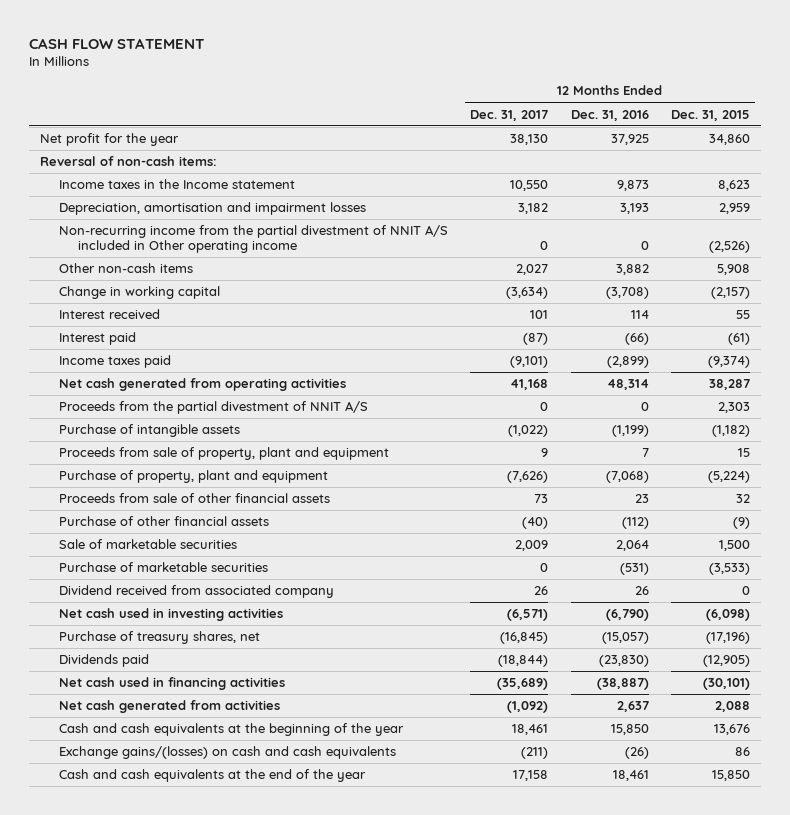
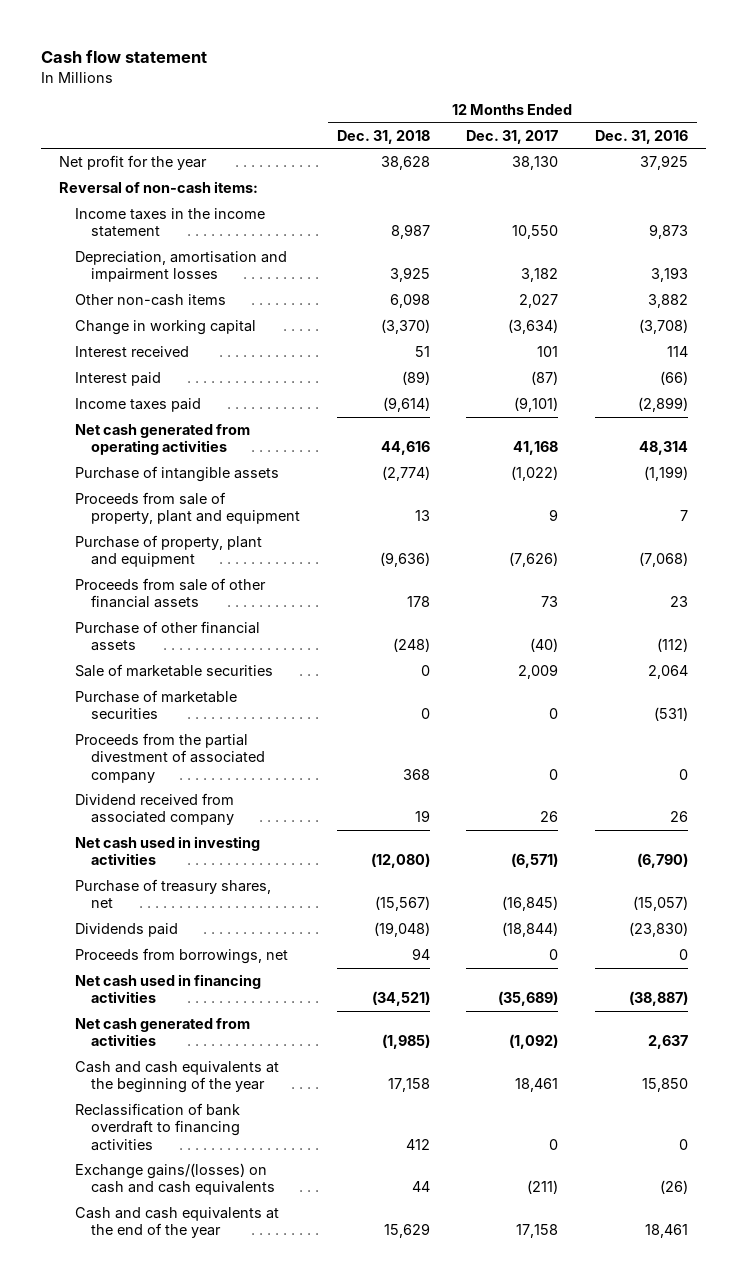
[29,38,205,50] CASH FLOW STATEMENT -> [40,50,207,64] Cash flow statement
[670,109,750,121] Dec. 31, 2015 -> none
none -> [336,129,430,144] Dec. 31, 2018
[58,179,295,190] Income taxes in the Income statement -> [75,208,266,238] Income taxes in the income statement
[58,225,448,254] Non-recurring income from the partial divestment of NNIT A/S included in Other operating income -> none
[58,401,368,415] Proceeds from the partial divestment of NNIT A/S -> none
none -> [75,733,266,783] Proceeds from the partial divestment of associated company
none -> [75,948,289,965] Proceeds from borrowings, net
none -> [75,1103,241,1151] Reclassification of bank overdraft to financing activities

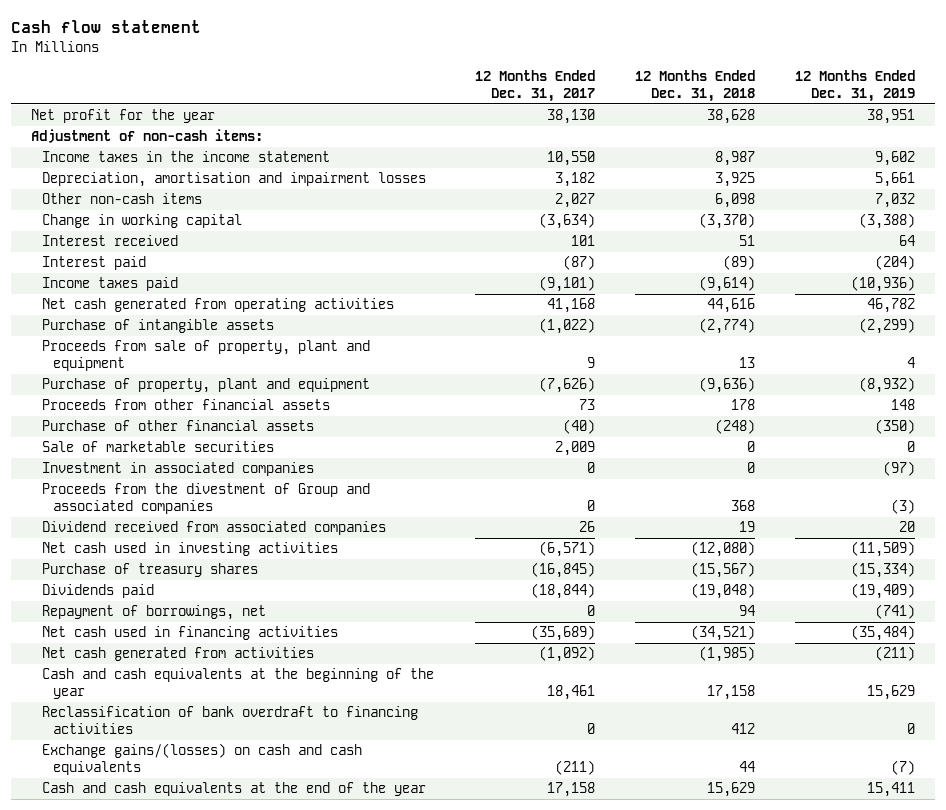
[594,129,688,144] Dec. 31, 2016 -> none
none -> [794,70,915,103] 12 Months Ended Dec. 31, 2019
[59,181,259,194] Reversal of non-cash items: -> [31,129,264,144] Adjustment of non-cash items:
[75,578,267,609] Proceeds from sale of other financial assets -> [42,399,331,411] Proceeds from other financial assets
[75,690,238,720] Purchase of marketable securities -> none
none -> [42,462,315,477] Investment in associated companies
[75,733,266,783] Proceeds from the partial divestment of associated company -> [42,483,371,515] Proceeds from the divestment of Group and associated companies
[75,793,235,826] Dividend received from associated company -> [42,521,387,536] Dividend received from associated companies
[75,879,272,909] Purchase of treasury shares, net -> [42,563,259,578] Purchase of treasury shares
[75,948,289,965] Proceeds from borrowings, net -> none
none -> [42,605,267,621] Repayment of borrowings, net

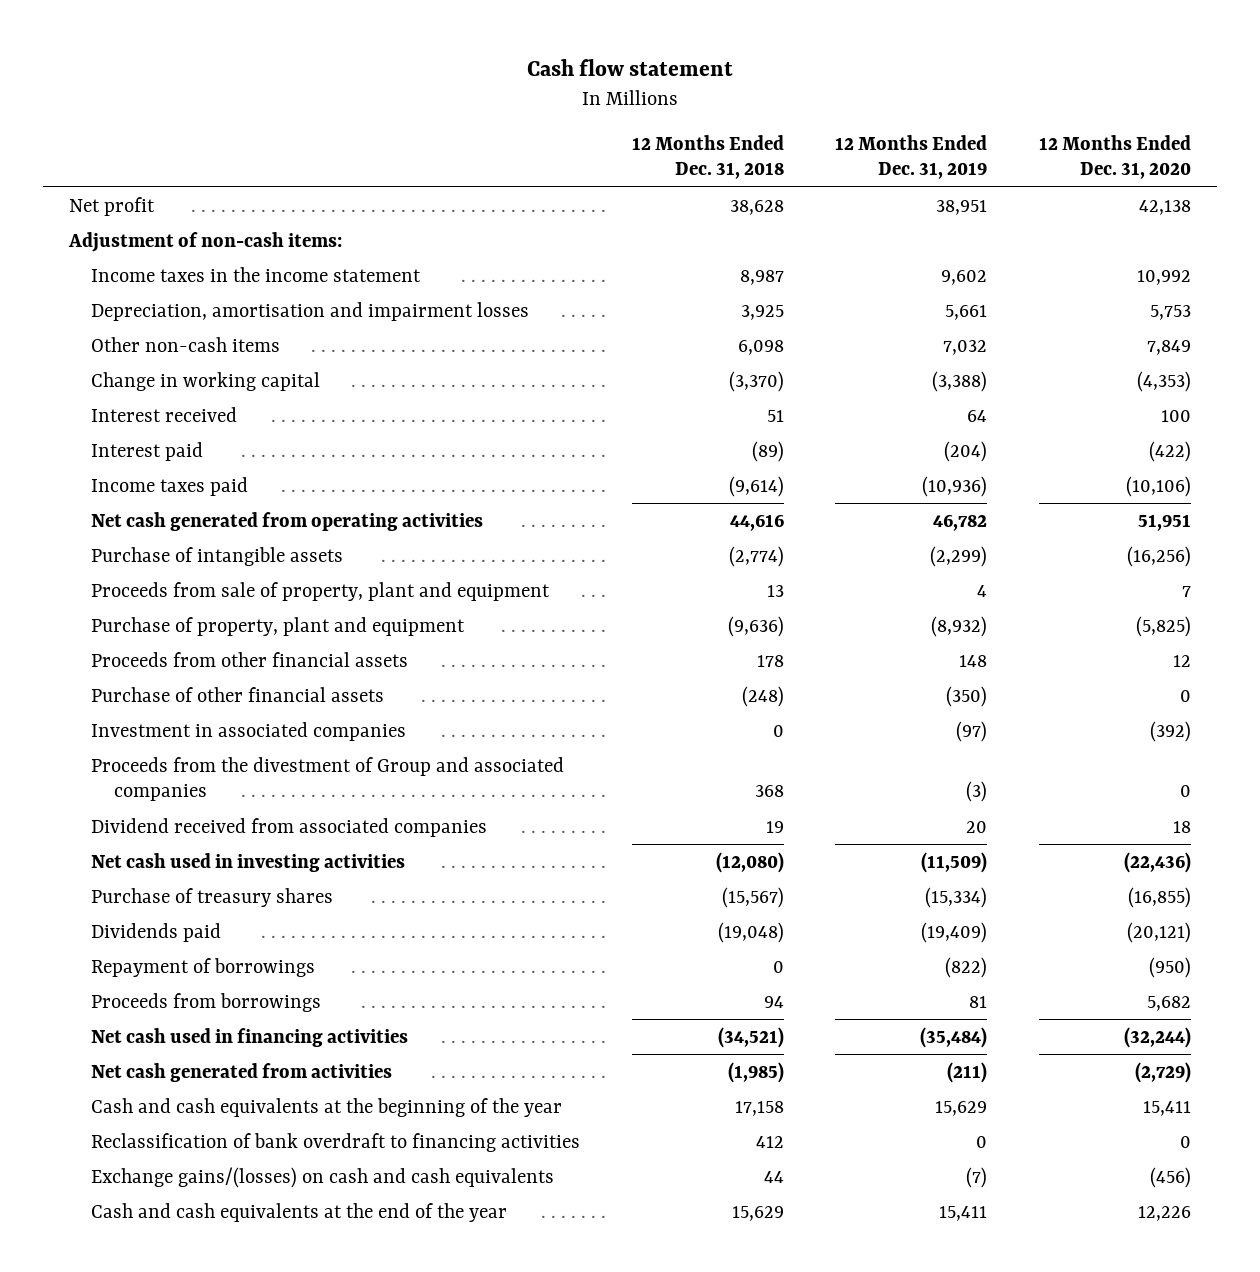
[474,70,595,103] 12 Months Ended Dec. 31, 2017 -> none
none -> [1038,134,1191,180] 12 Months Ended Dec. 31, 2020
[31,109,216,124] Net profit for the year -> [68,196,155,216] Net profit
[42,441,275,453] Sale of marketable securities -> none
[42,605,267,621] Repayment of borrowings, net -> [91,957,316,977] Repayment of borrowings
[738,605,755,617] 94 -> [772,960,784,973] 0
[874,604,915,620] (741) -> [945,956,988,978] (822)
none -> [91,992,322,1012] Proceeds from borrowings

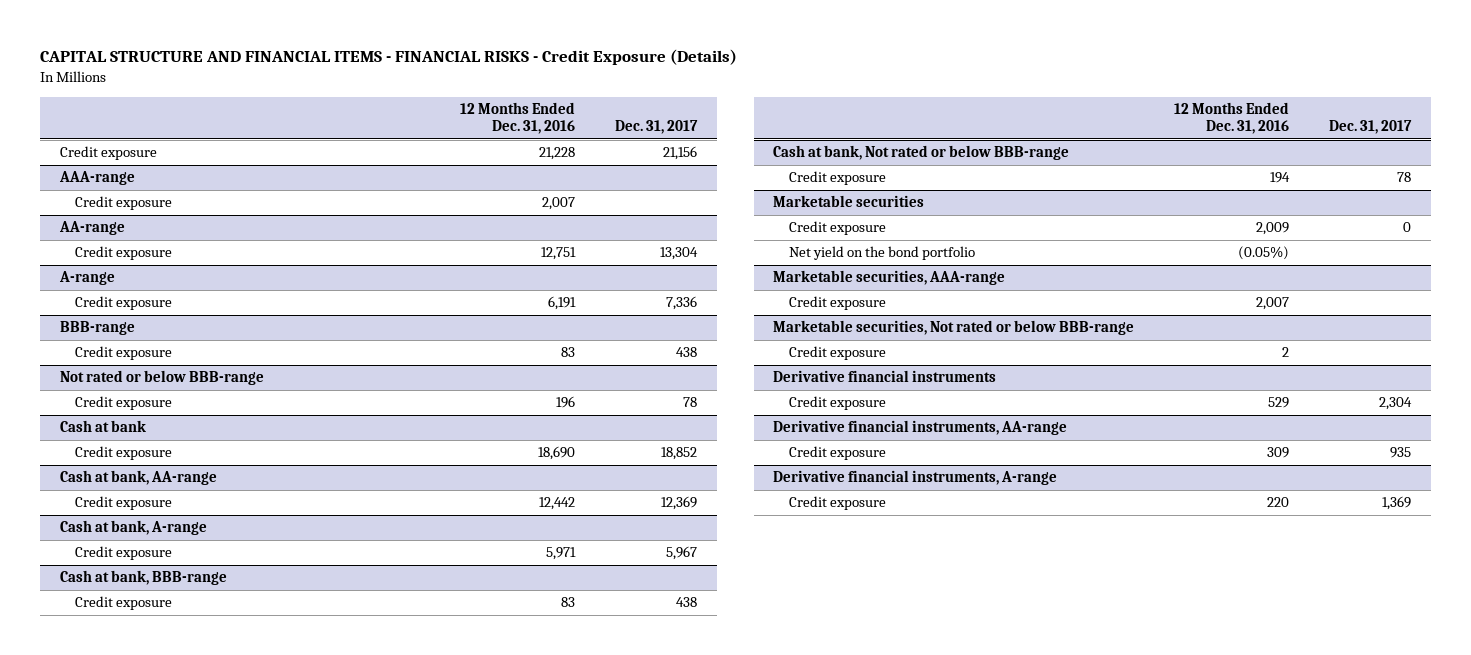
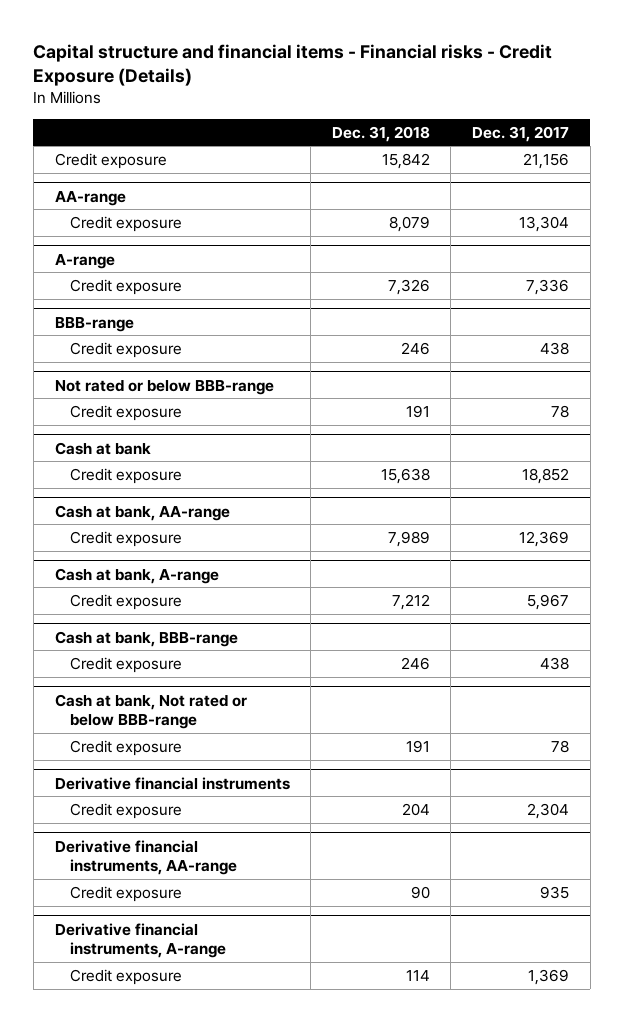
[39,49,737,66] CAPITAL STRUCTURE AND FINANCIAL ITEMS - FINANCIAL RISKS - Credit Exposure (Details) -> [33,43,553,87] Capital structure and financial items - Financial risks - Credit Exposure (Details)
[460,102,576,134] 12 Months Ended Dec. 31, 2016 -> none
none -> [331,125,430,142] Dec. 31, 2018
[58,171,135,186] AAA-range -> none
[75,196,173,211] Credit exposure -> none
[773,195,925,208] Marketable securities -> none
[788,221,886,236] Credit exposure -> none
[788,246,975,261] Net yield on the bond portfolio -> none
[773,270,1006,286] Marketable securities, AAA-range -> none
[788,296,886,311] Credit exposure -> none
[773,320,1135,336] Marketable securities, Not rated or below BBB-range -> none
[788,346,886,361] Credit exposure -> none

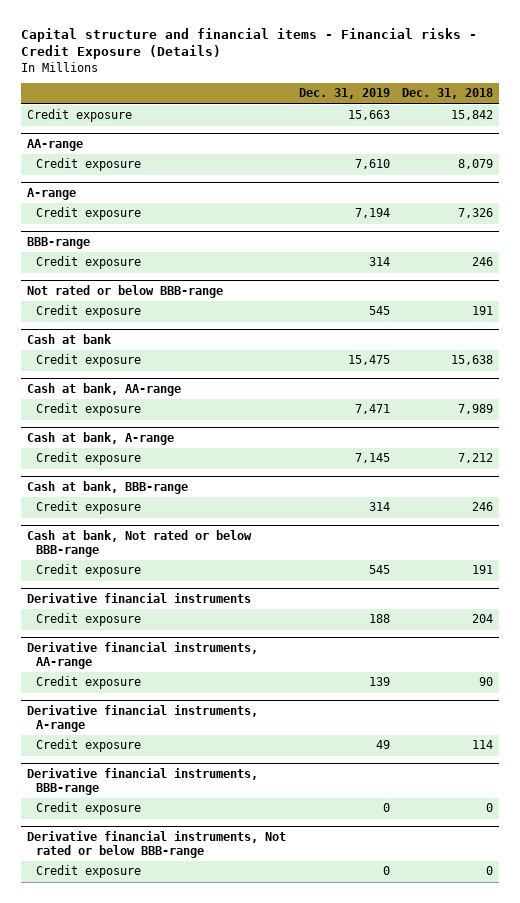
[472,125,570,142] Dec. 31, 2017 -> none
none -> [298,88,390,100] Dec. 31, 2019
none -> [27,767,259,796] Derivative financial instruments, BBB-range
none -> [36,802,142,816] Credit exposure
none -> [27,830,287,859] Derivative financial instruments, Not rated or below BBB-range
none -> [36,865,142,879] Credit exposure

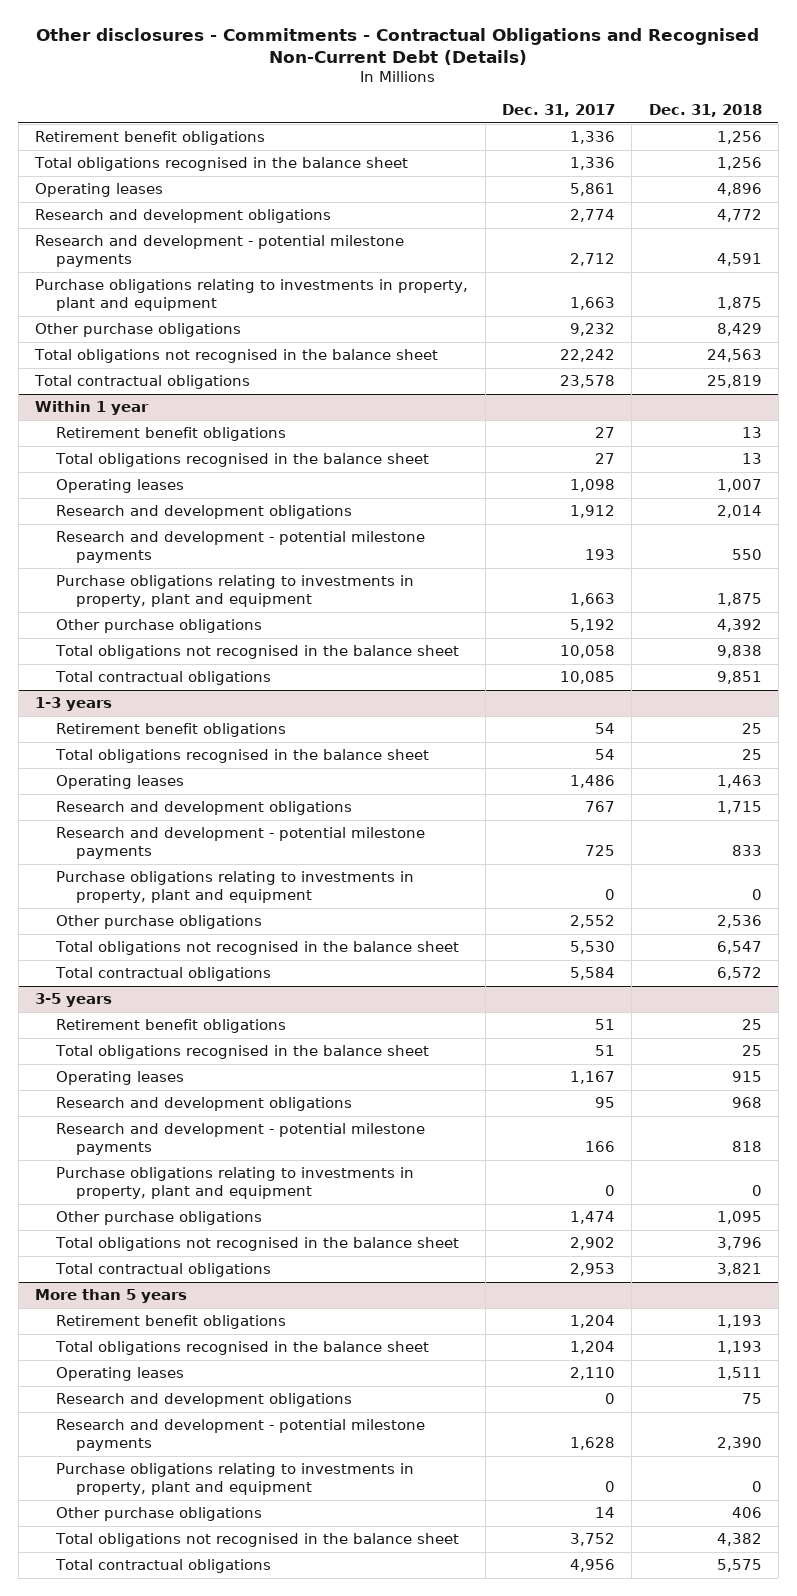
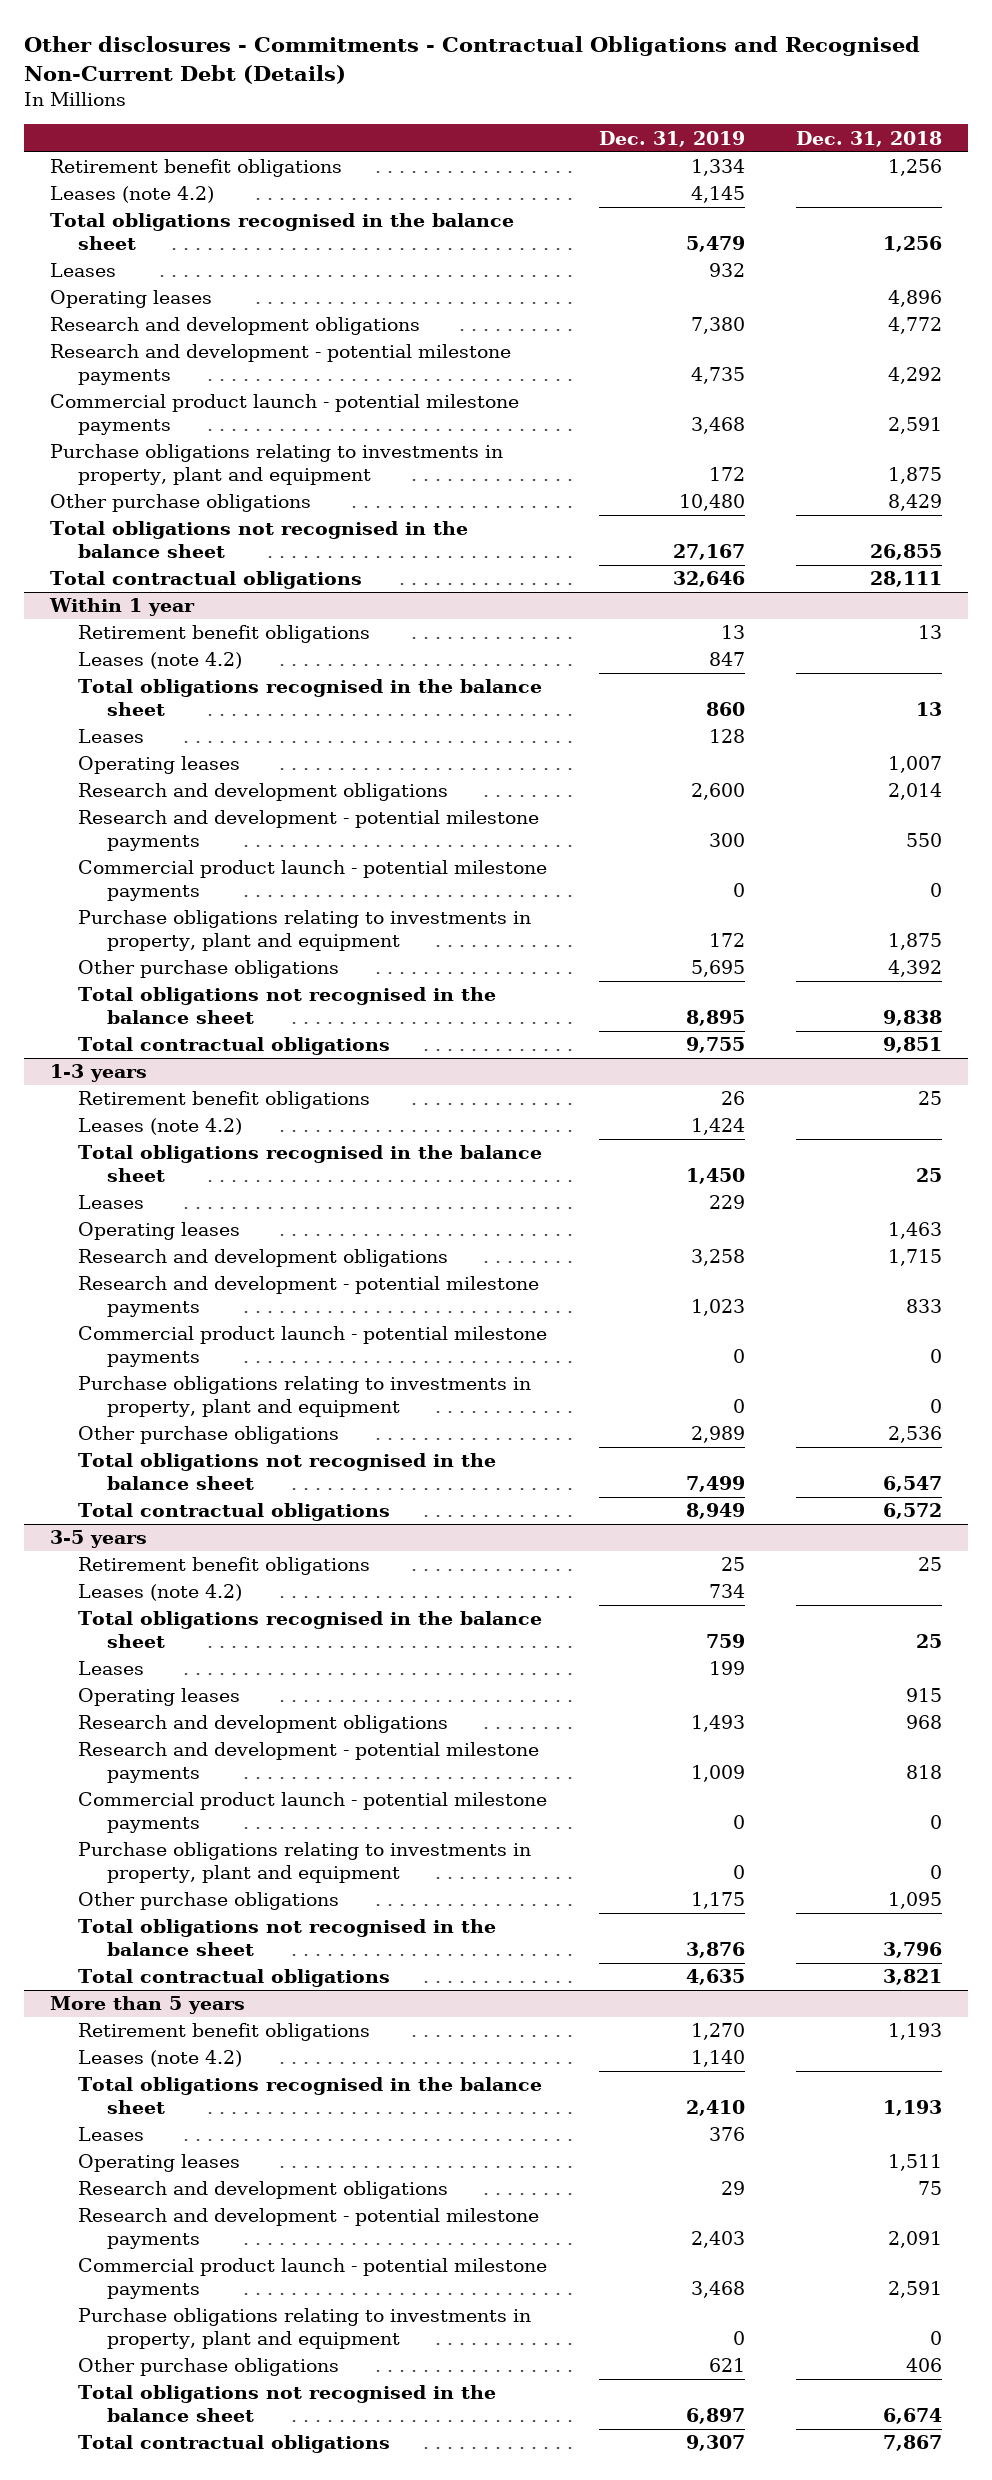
[501,103,615,117] Dec. 31, 2017 -> none
none -> [598,130,745,147] Dec. 31, 2019
none -> [49,186,214,204] Leases (note 4.2)
none -> [49,263,116,278] Leases
[716,252,762,266] 4,591 -> [888,366,943,384] 4,292
none -> [49,394,519,435] Commercial product launch - potential milestone payments
[706,349,762,363] 24,563 -> [870,543,943,560] 26,855
[706,375,762,389] 25,819 -> [870,571,943,588] 28,111
none -> [78,652,243,670] Leases (note 4.2)
none -> [78,729,145,744] Leases
none -> [78,860,548,901] Commercial product launch - potential milestone payments
none -> [78,1118,243,1136] Leases (note 4.2)
none -> [78,1195,145,1210] Leases
none -> [78,1326,548,1367] Commercial product launch - potential milestone payments
none -> [78,1584,243,1602] Leases (note 4.2)
none -> [78,1661,145,1676] Leases
none -> [78,1792,548,1833] Commercial product launch - potential milestone payments
none -> [78,2050,243,2068] Leases (note 4.2)
none -> [78,2127,145,2142] Leases
[716,1436,762,1450] 2,390 -> [888,2230,943,2248] 2,091
none -> [78,2258,548,2299] Commercial product launch - potential milestone payments
[716,1533,762,1547] 4,382 -> [883,2407,943,2424] 6,674
[716,1559,762,1573] 5,575 -> [883,2435,943,2452] 7,867

